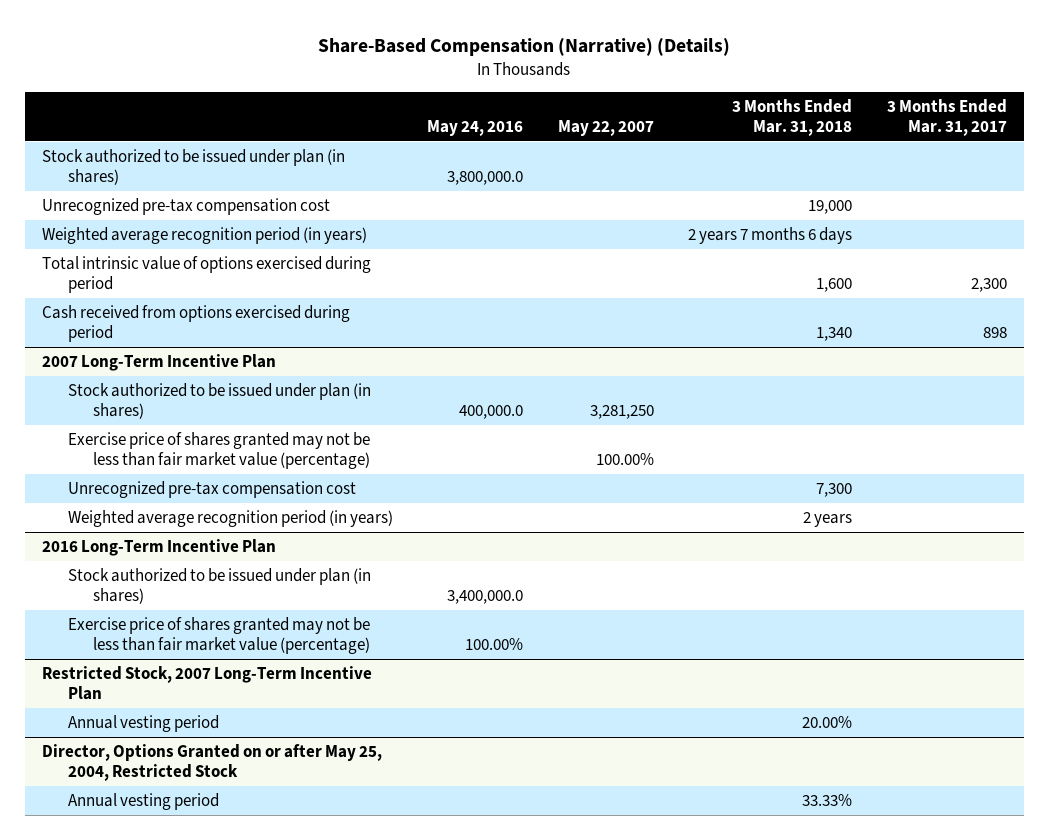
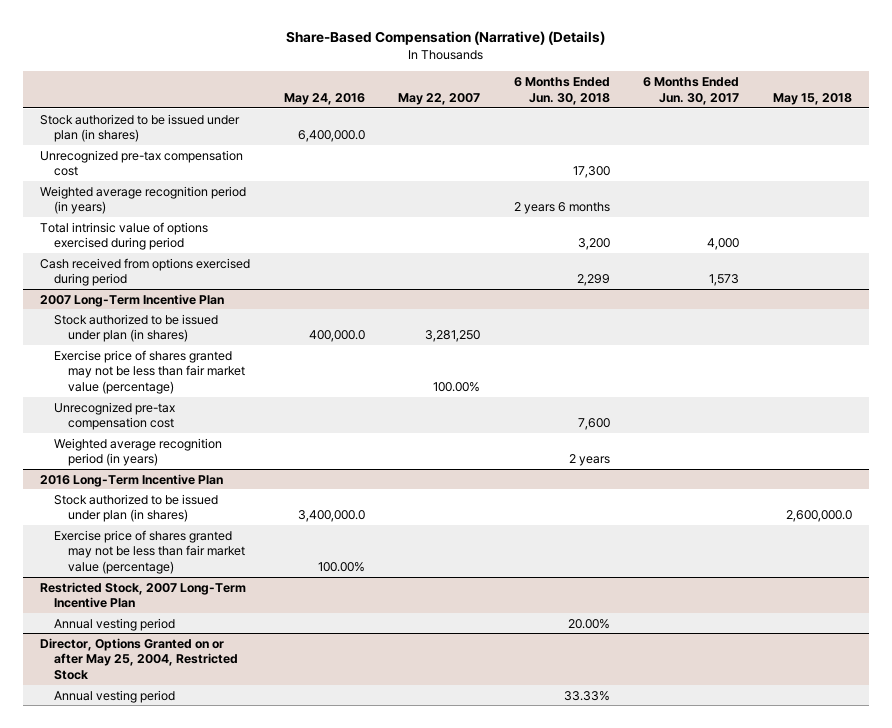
[732,98,853,137] 3 Months Ended Mar. 31, 2018 -> none
[886,98,1007,137] 3 Months Ended Mar. 31, 2017 -> none
none -> [513,77,610,105] 6 Months Ended Jun. 30, 2018
none -> [643,77,740,105] 6 Months Ended Jun. 30, 2017
none -> [772,92,852,105] May 15, 2018
[447,171,524,186] 3,800,000.0 -> [297,130,365,143] 6,400,000.0

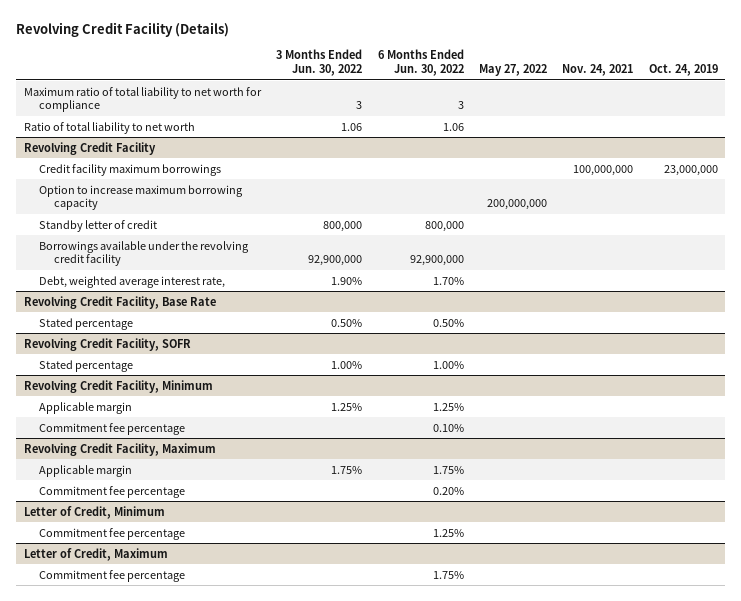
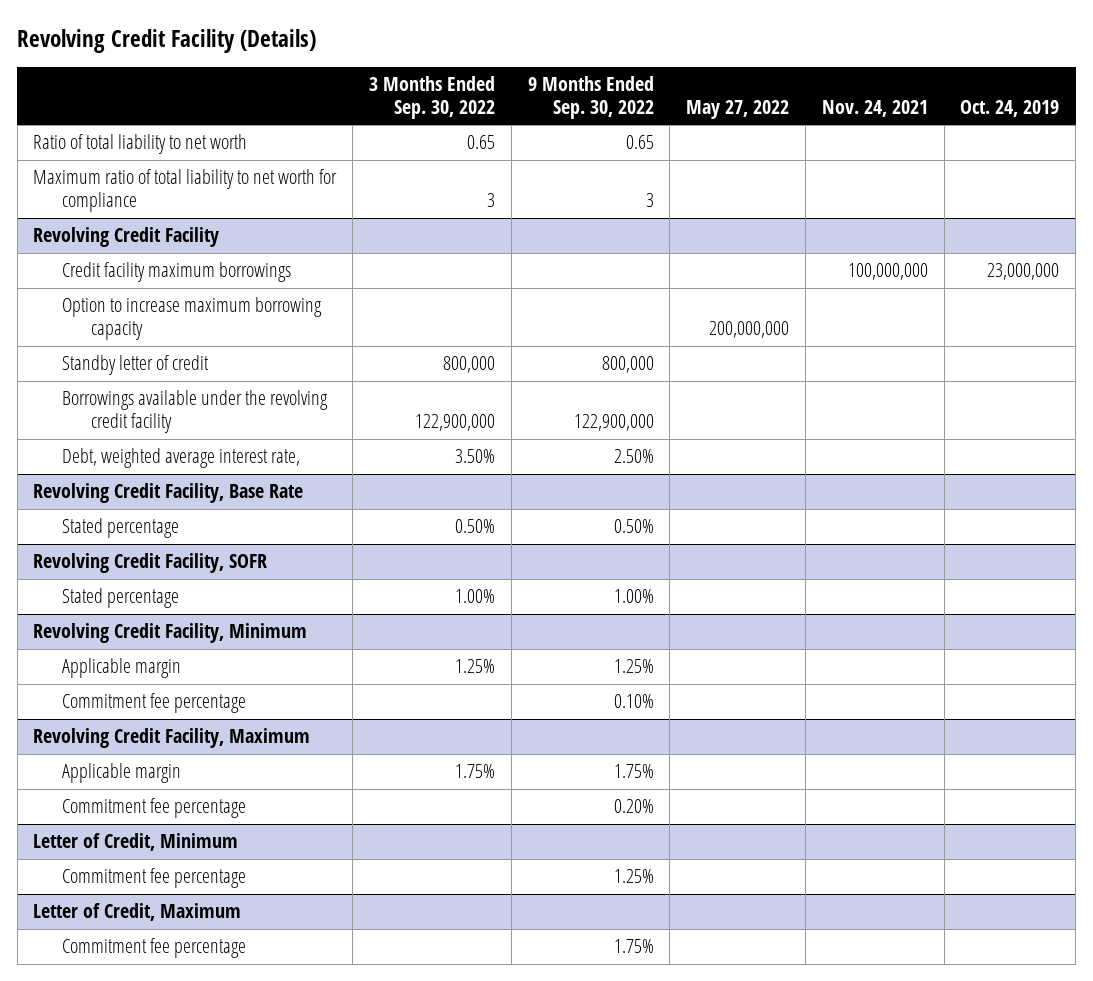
[276,49,363,76] 3 Months Ended Jun. 30, 2022 -> none
[377,49,464,76] 6 Months Ended Jun. 30, 2022 -> none
none -> [369,76,496,119] 3 Months Ended Sep. 30, 2022
none -> [527,76,654,119] 9 Months Ended Sep. 30, 2022
[23,86,262,113] Maximum ratio of total liability to net worth for compliance -> [33,169,338,213] Maximum ratio of total liability to net worth for compliance

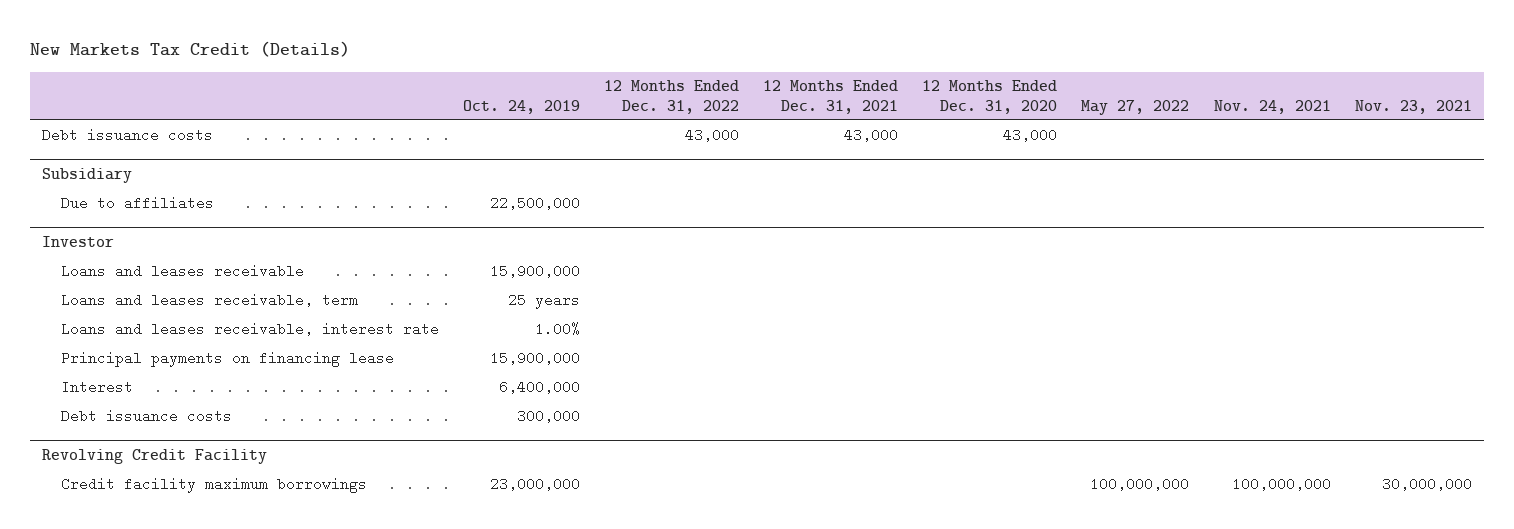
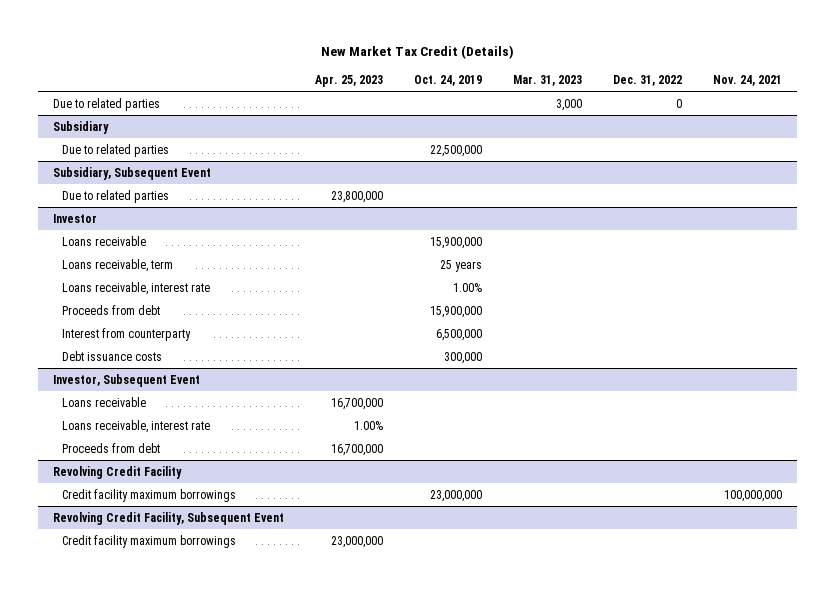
[29,41,350,58] New Markets Tax Credit (Details) -> [320,45,514,60] New Market Tax Credit (Details)
[604,79,740,114] 12 Months Ended Dec. 31, 2022 -> none
[763,79,899,114] 12 Months Ended Dec. 31, 2021 -> none
[922,79,1058,114] 12 Months Ended Dec. 31, 2020 -> none
[1081,99,1190,115] May 27, 2022 -> none
[1354,99,1472,114] Nov. 23, 2021 -> none
none -> [315,74,384,87] Apr. 25, 2023
none -> [513,74,583,86] Mar. 31, 2023
none -> [613,74,683,86] Dec. 31, 2022
[42,128,214,143] Debt issuance costs -> none
none -> [53,97,161,111] Due to related parties
[60,196,214,211] Due to affiliates -> [61,143,169,157] Due to related parties
none -> [53,166,212,180] Subsidiary, Subsequent Event
none -> [61,189,169,203] Due to related parties
[60,264,304,279] Loans and leases receivable -> [61,235,146,246] Loans receivable
[60,293,358,308] Loans and leases receivable, term -> [61,258,173,272] Loans receivable, term
[60,322,439,337] Loans and leases receivable, interest rate -> [61,281,210,295] Loans receivable, interest rate
[60,351,394,368] Principal payments on financing lease -> [61,304,160,315] Proceeds from debt
[60,380,133,395] Interest -> [61,327,191,341] Interest from counterparty
[499,380,581,395] 6,400,000 -> [436,328,483,341] 6,500,000
none -> [53,373,201,387] Investor, Subsequent Event
none -> [61,396,146,407] Loans receivable
none -> [61,419,210,433] Loans receivable, interest rate
none -> [61,442,160,453] Proceeds from debt
none -> [53,511,285,525] Revolving Credit Facility, Subsequent Event
none -> [61,534,236,548] Credit facility maximum borrowings

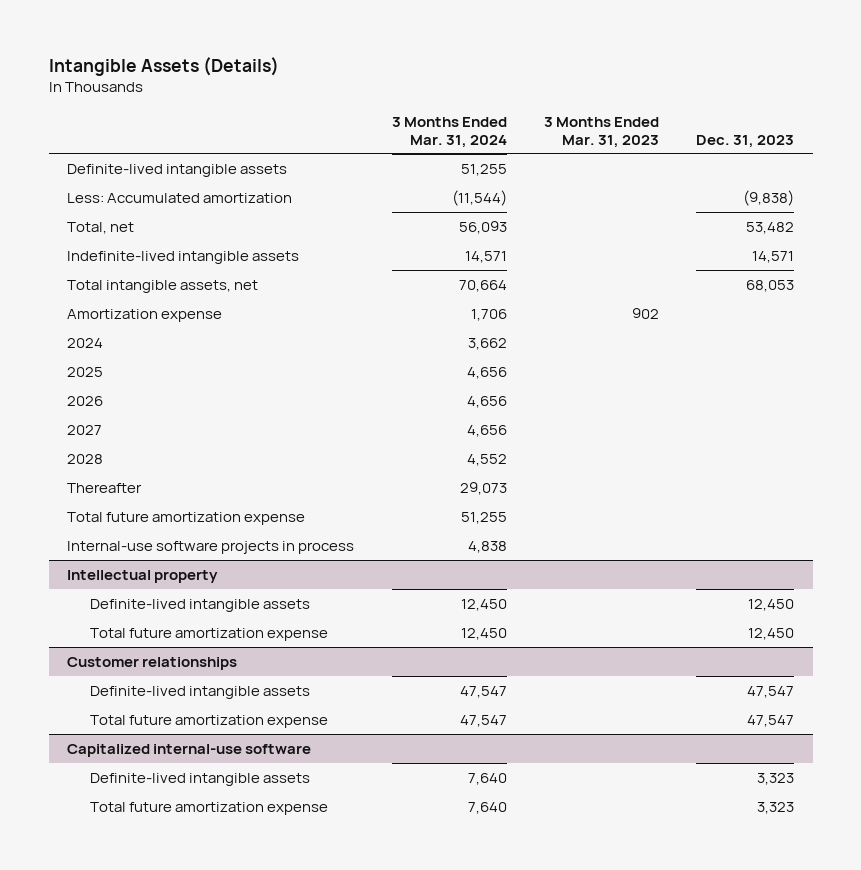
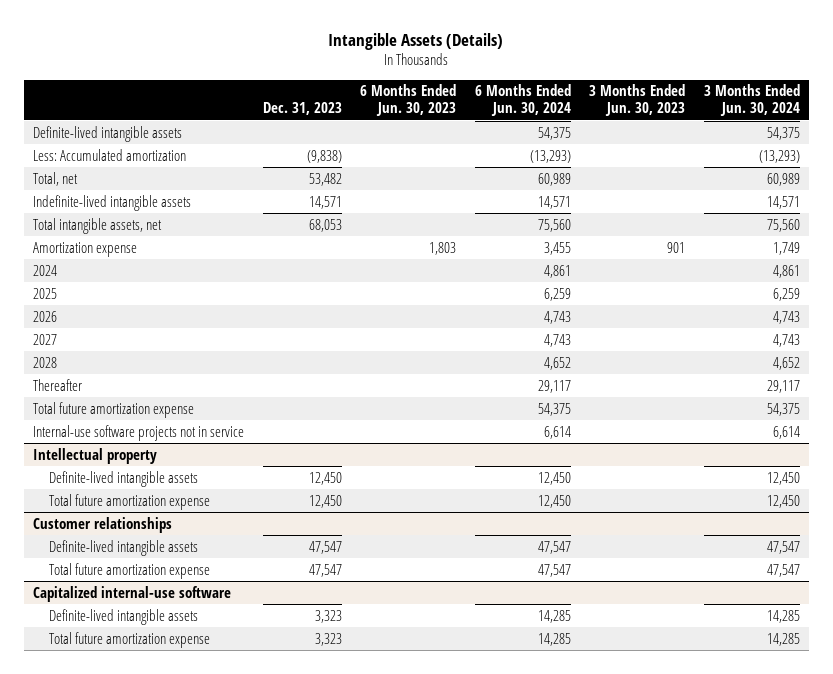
[391,117,507,148] 3 Months Ended Mar. 31, 2024 -> none
[543,117,659,148] 3 Months Ended Mar. 31, 2023 -> none
none -> [360,84,457,117] 6 Months Ended Jun. 30, 2023
none -> [474,84,571,117] 6 Months Ended Jun. 30, 2024
none -> [589,84,686,117] 3 Months Ended Jun. 30, 2023
none -> [703,84,800,117] 3 Months Ended Jun. 30, 2024
[67,540,355,554] Internal-use software projects in process -> [32,424,244,441] Internal-use software projects not in service

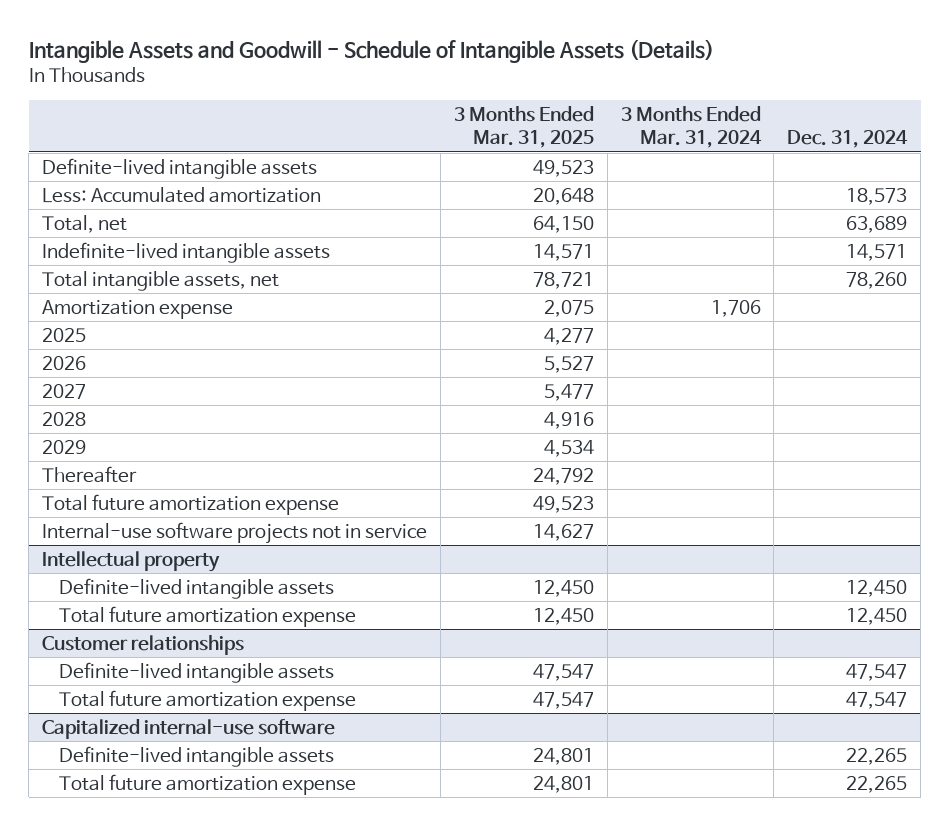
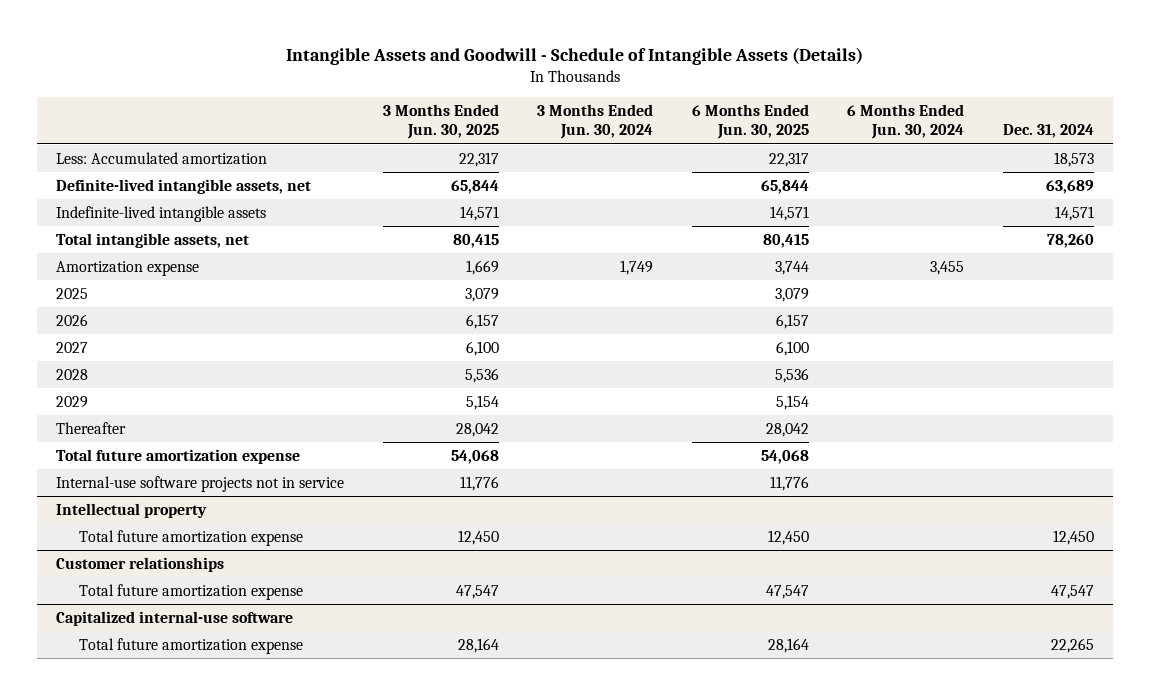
[453,105,594,149] 3 Months Ended Mar. 31, 2025 -> none
[620,105,762,149] 3 Months Ended Mar. 31, 2024 -> none
none -> [382,104,499,140] 3 Months Ended Jun. 30, 2025
none -> [537,104,654,140] 3 Months Ended Jun. 30, 2024
none -> [691,104,809,140] 6 Months Ended Jun. 30, 2025
none -> [847,104,965,140] 6 Months Ended Jun. 30, 2024
[42,157,318,179] Definite-lived intangible assets -> none
[42,214,128,233] Total, net -> [56,178,312,194] Definite-lived intangible assets, net
[58,577,334,599] Definite-lived intangible assets -> none
[58,661,334,683] Definite-lived intangible assets -> none
[58,745,334,767] Definite-lived intangible assets -> none

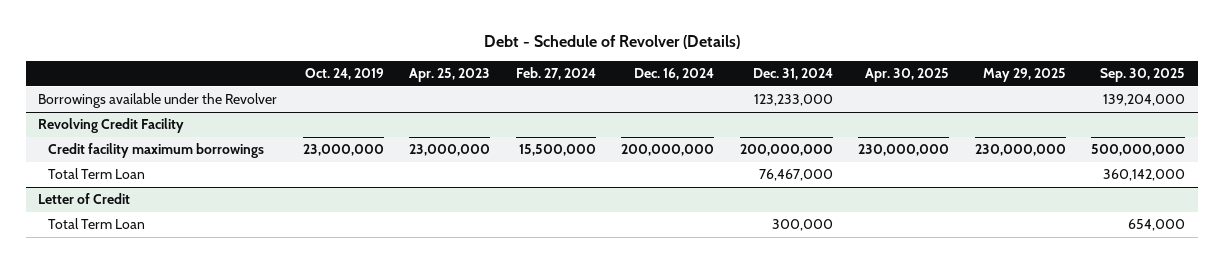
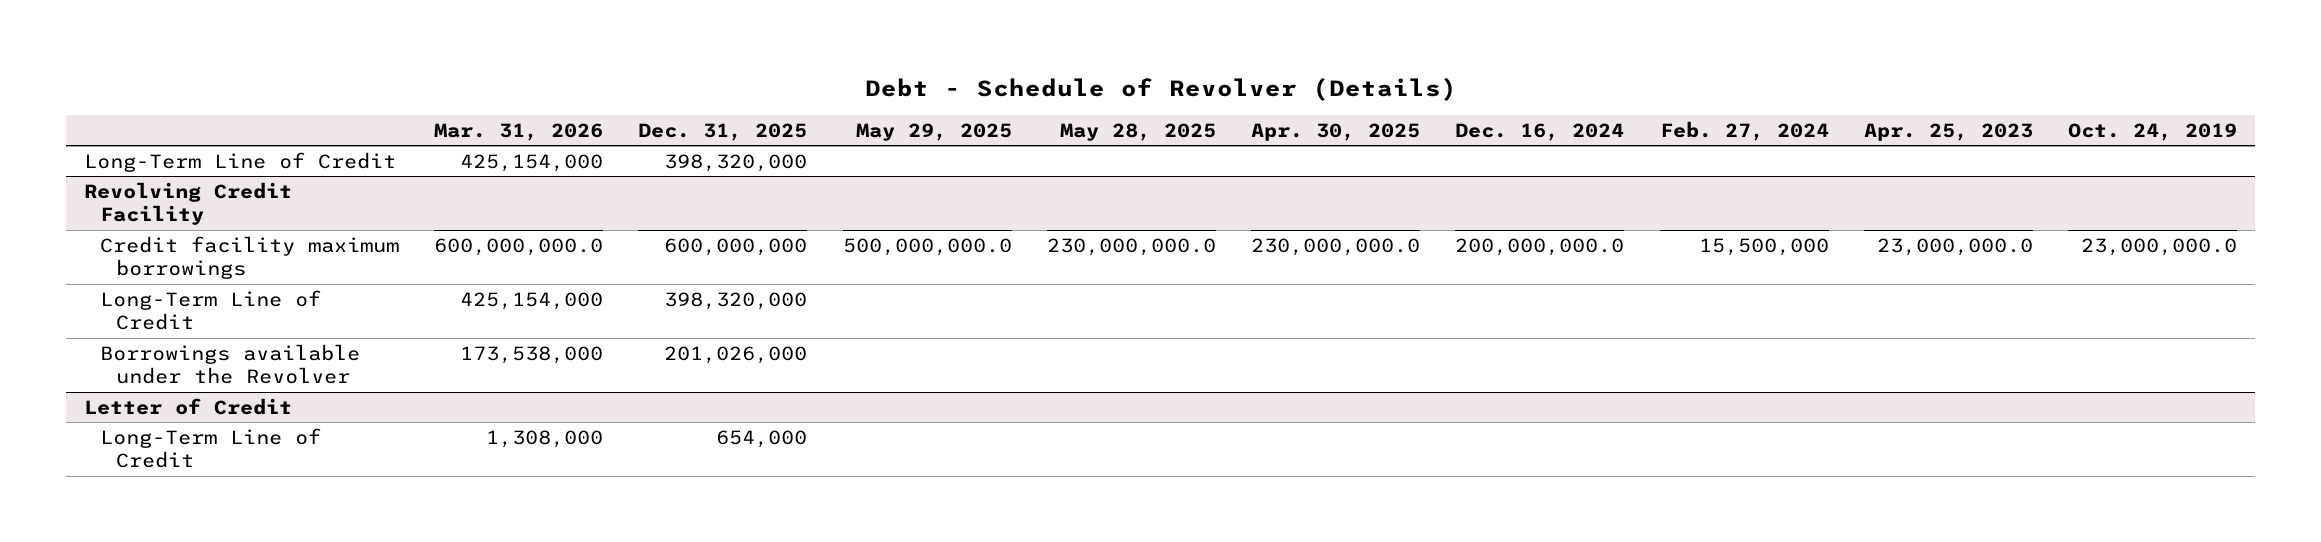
[752,68,833,81] Dec. 31, 2024 -> none
[1100,68,1186,83] Sep. 30, 2025 -> none
none -> [434,122,604,141] Mar. 31, 2026
none -> [638,122,808,141] Dec. 31, 2025
none -> [1059,122,1216,141] May 28, 2025
[38,93,278,109] Borrowings available under the Revolver -> none
none -> [83,151,396,172] Long-Term Line of Credit
[302,144,384,157] 23,000,000 -> [2081,237,2238,256] 23,000,000.0
[409,144,491,157] 23,000,000 -> [1876,237,2033,256] 23,000,000.0
[621,144,715,157] 200,000,000 -> [1455,237,1625,256] 200,000,000.0
[858,144,950,157] 230,000,000 -> [1251,237,1421,256] 230,000,000.0
[974,144,1066,157] 230,000,000 -> [842,237,1012,256] 500,000,000.0
[48,168,146,180] Total Term Loan -> [99,289,321,331] Long-Term Line of Credit
none -> [99,343,360,385] Borrowings available under the Revolver
[48,218,146,230] Total Term Loan -> [99,427,321,469] Long-Term Line of Credit

